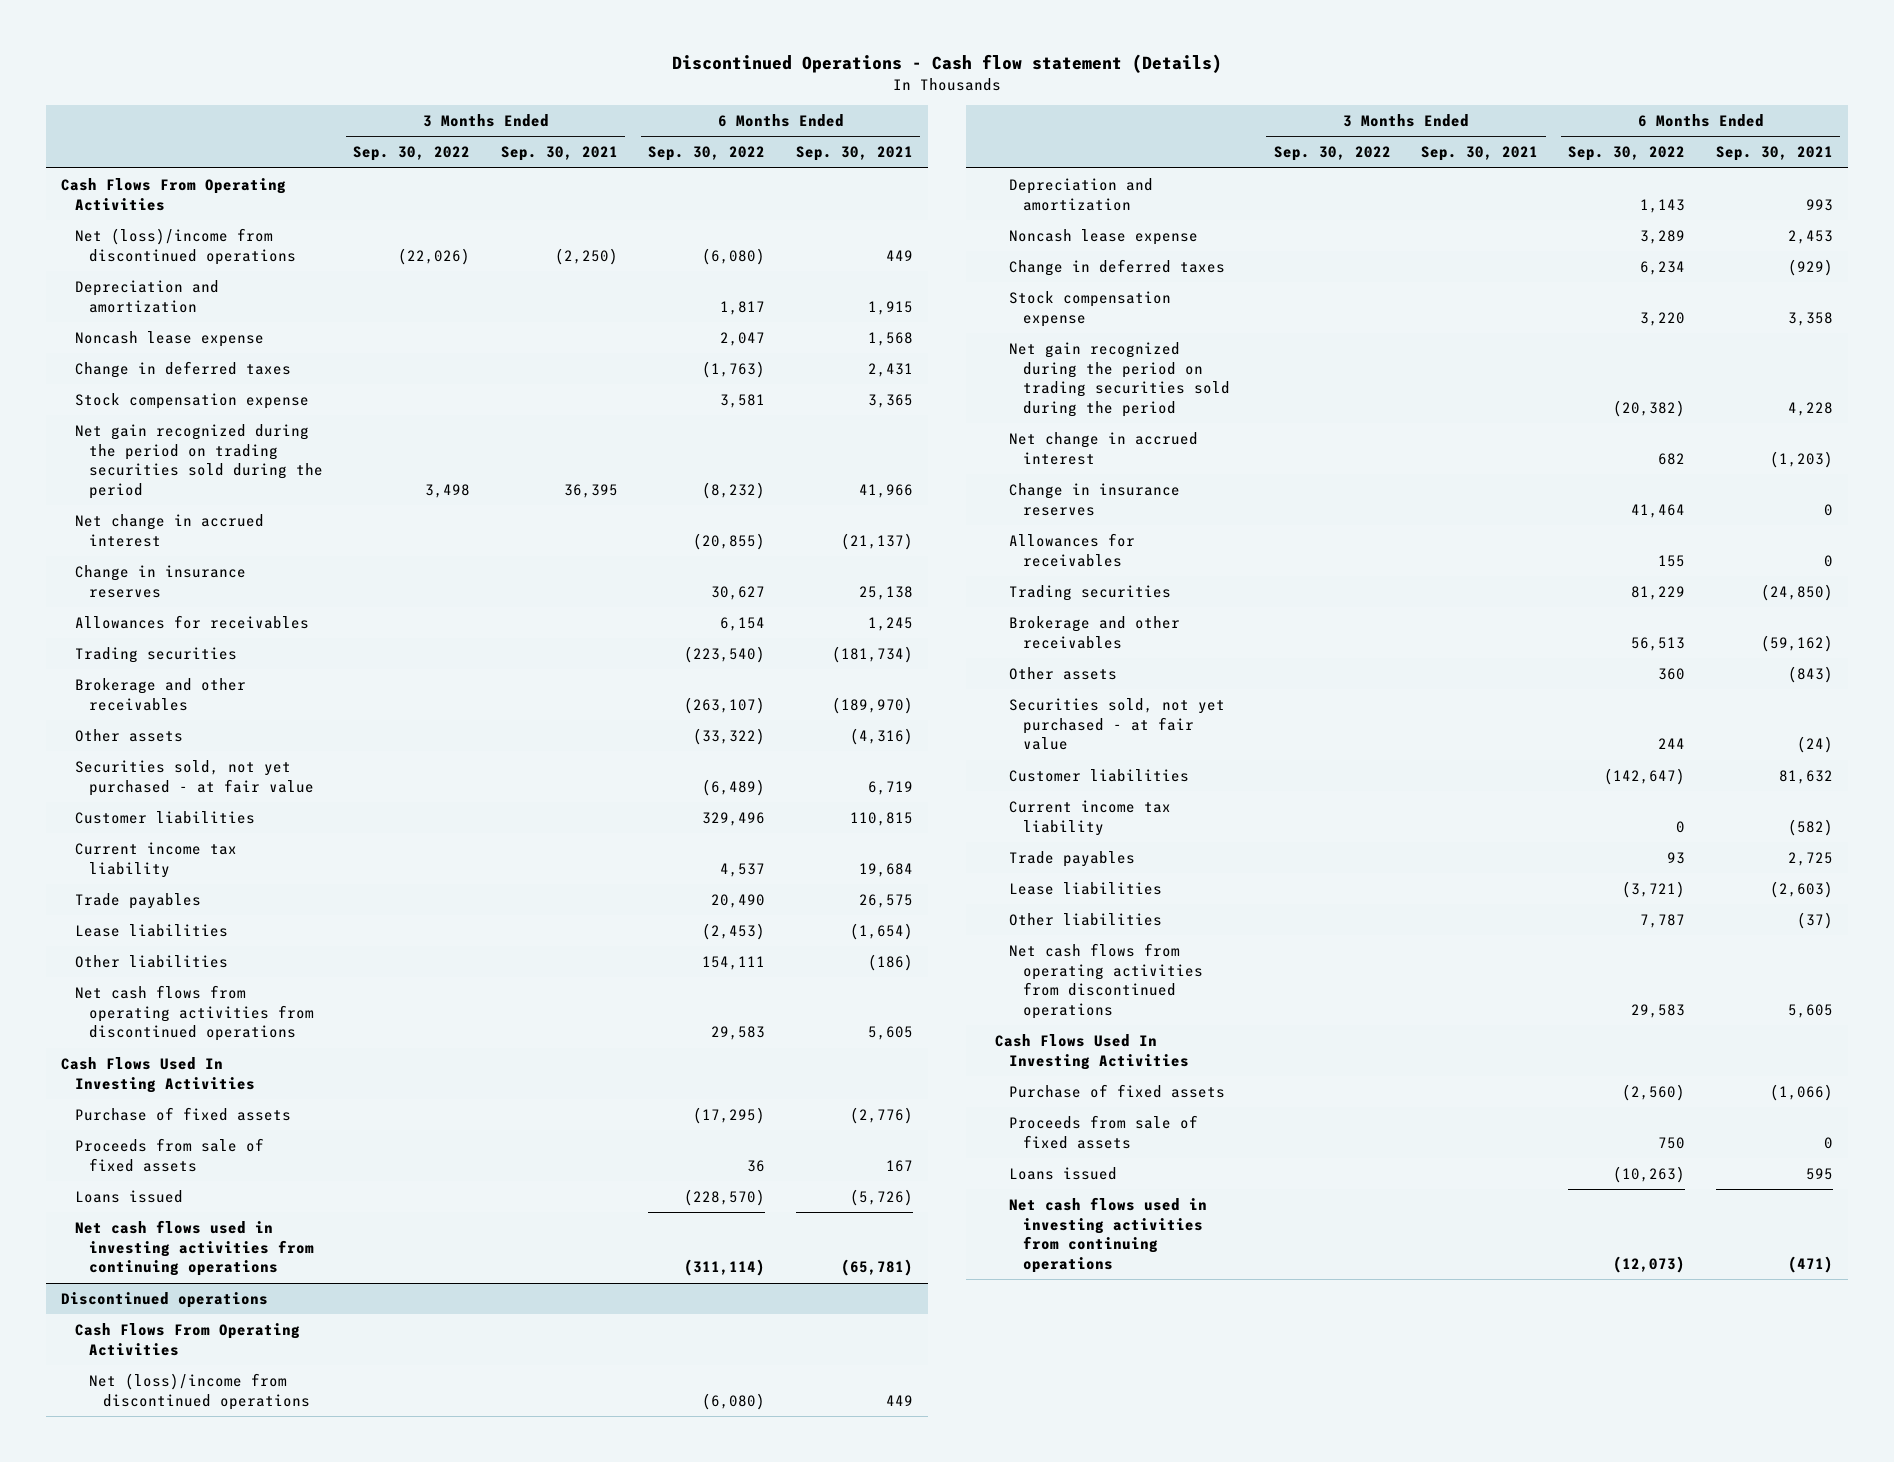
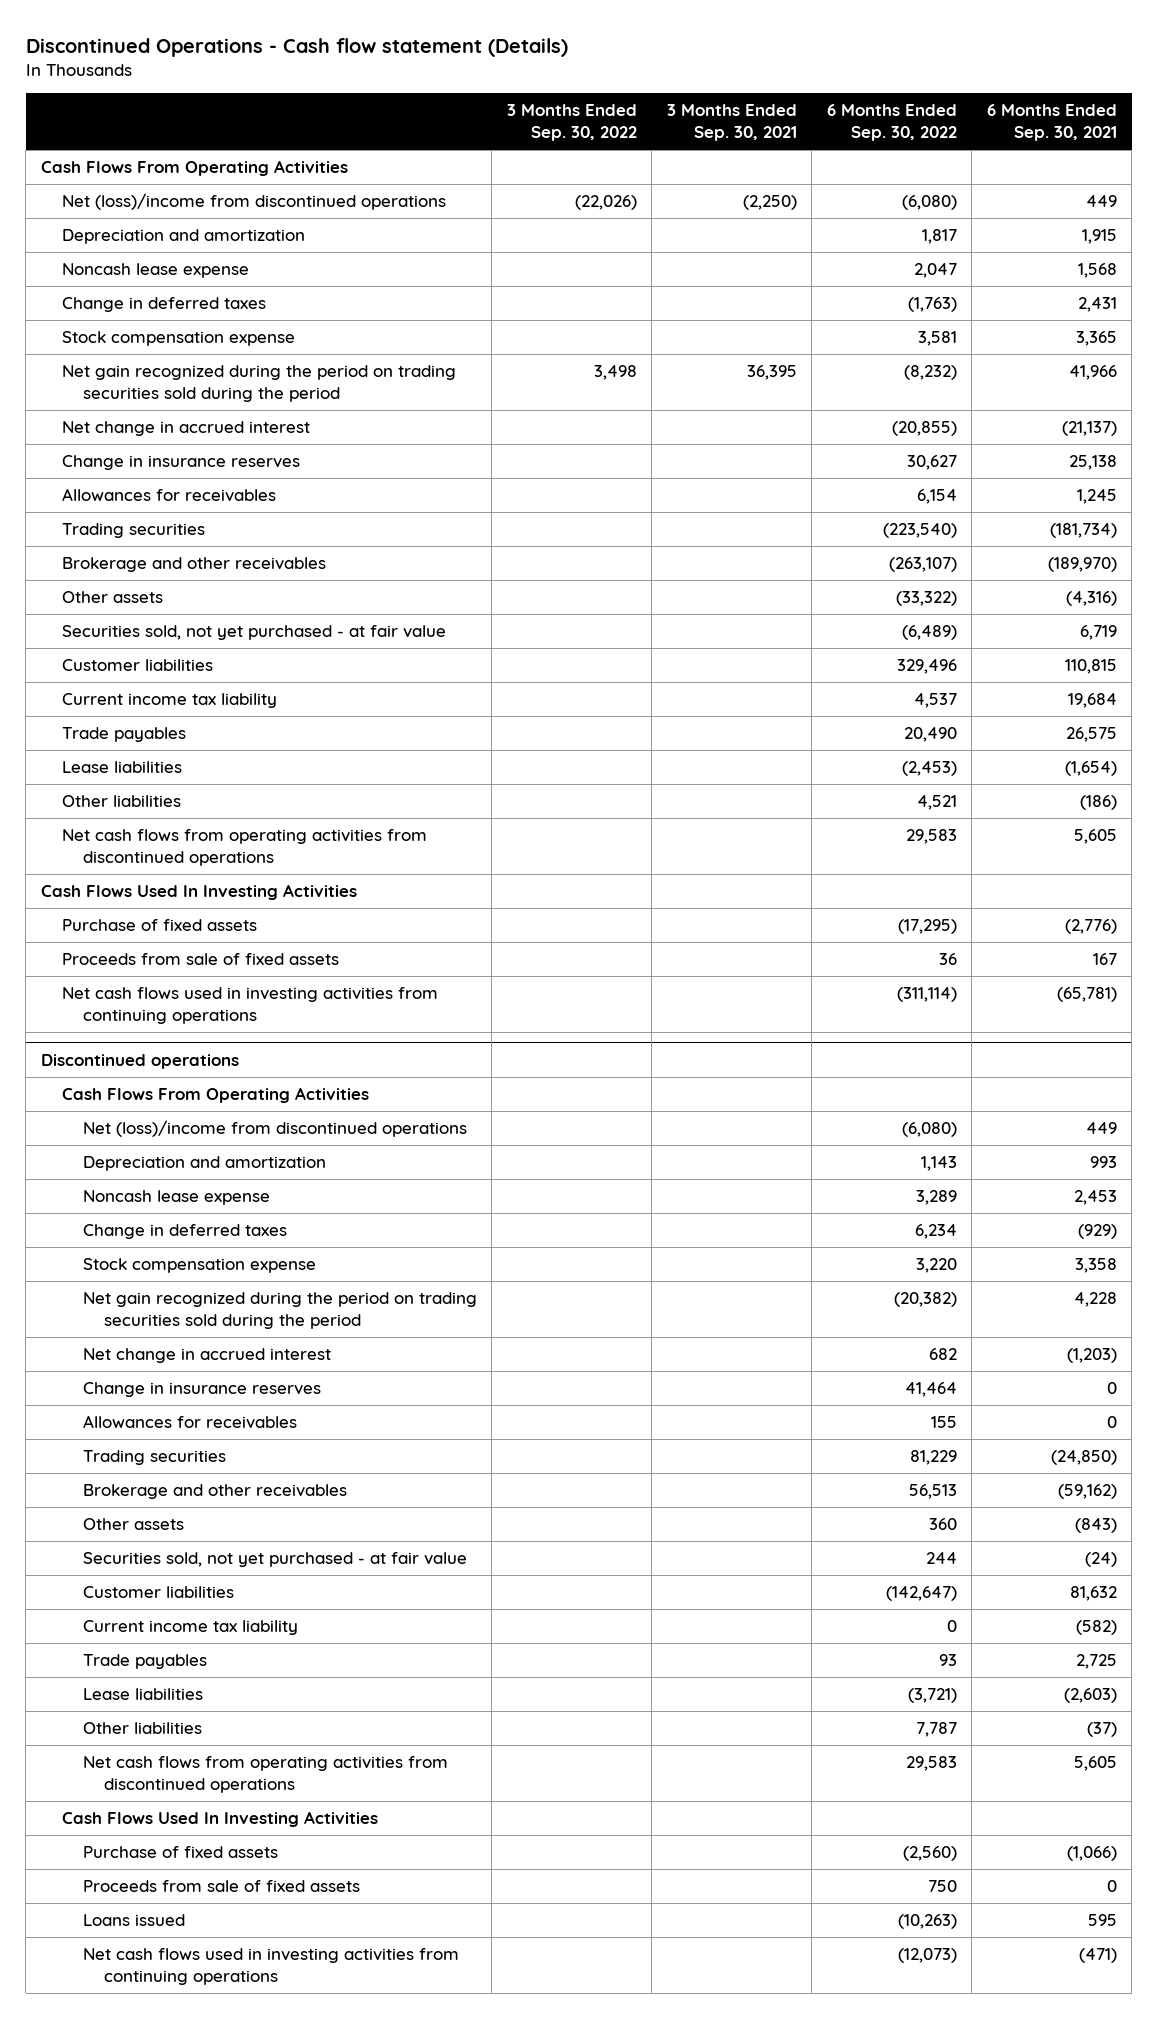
[702,956,766,971] 154,111 -> [916,795,957,811] 4,521
[74,1190,183,1204] Loans issued -> none

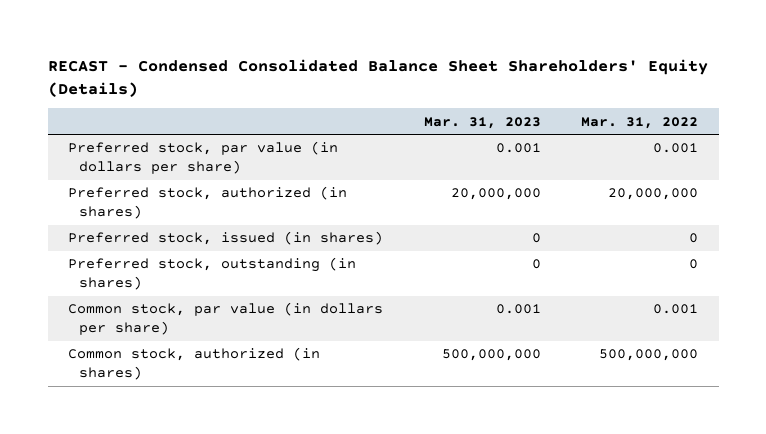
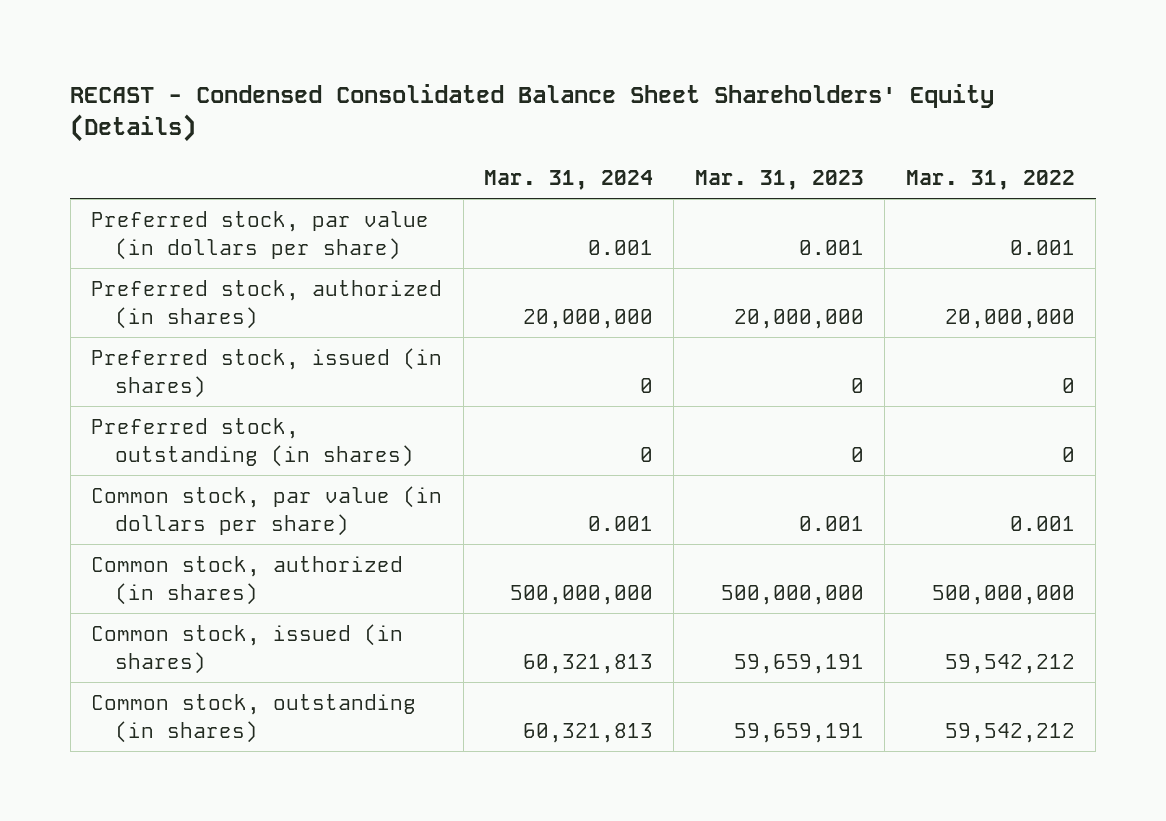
none -> [483,169,653,190] Mar. 31, 2024
none -> [91,624,404,674] Common stock, issued (in shares)
none -> [91,694,417,743] Common stock, outstanding (in shares)

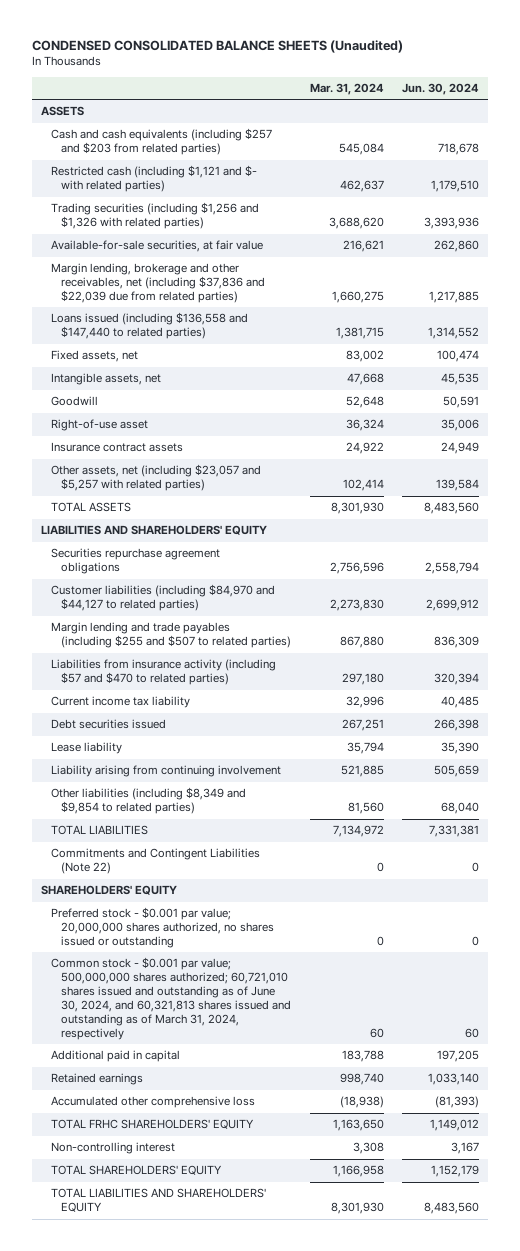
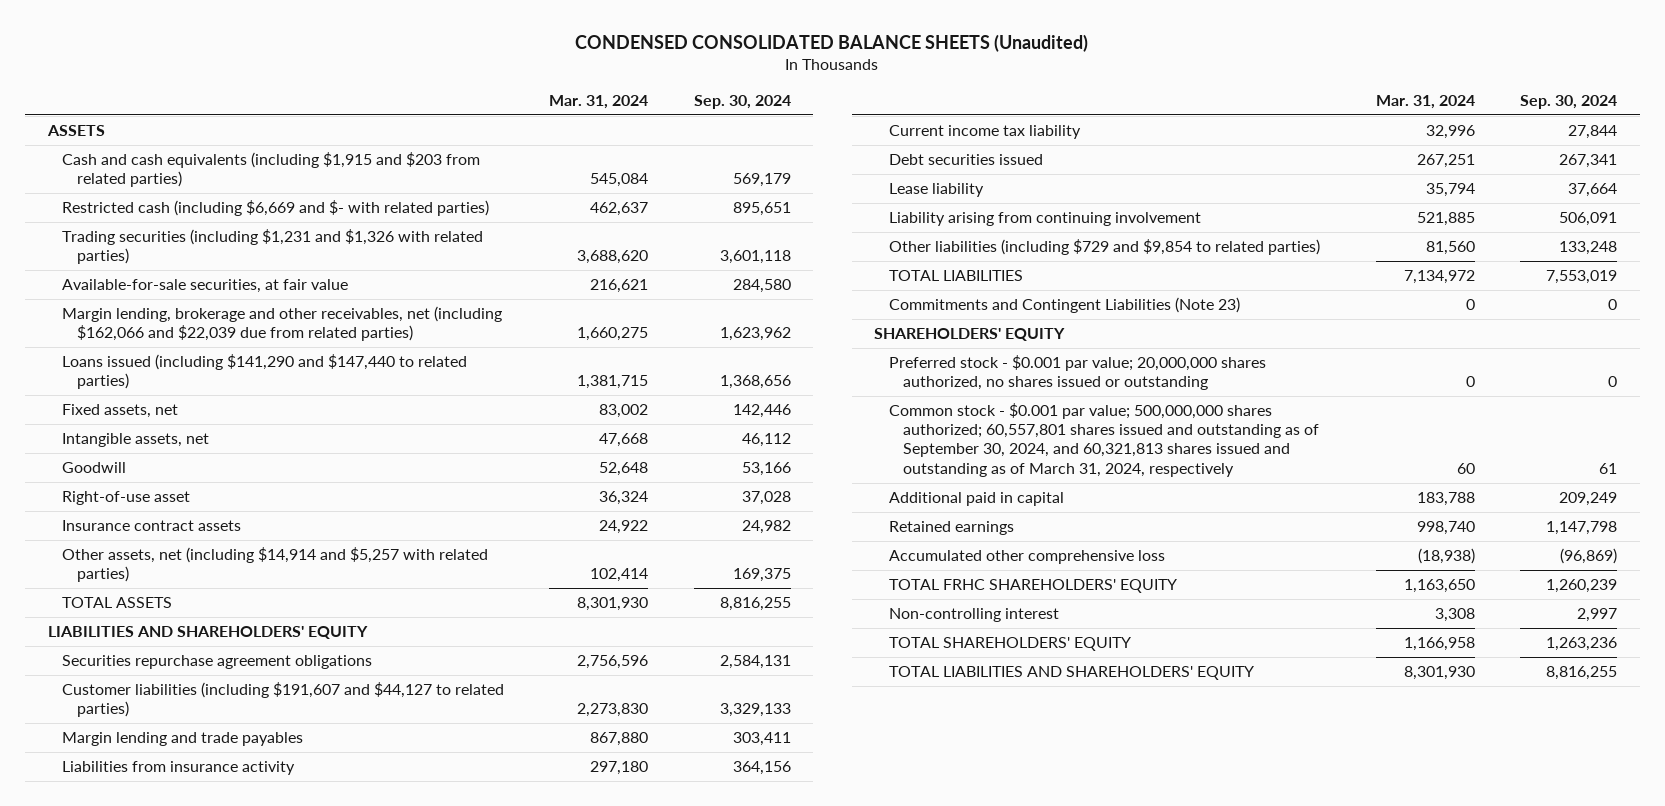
[401,83,479,96] Jun. 30, 2024 -> none
none -> [693,94,791,109] Sep. 30, 2024
[51,128,273,156] Cash and cash equivalents (including $257 and $203 from related parties) -> [62,152,481,188] Cash and cash equivalents (including $1,915 and $203 from related parties)
[51,165,258,193] Restricted cash (including $1,121 and $- with related parties) -> [62,200,490,217] Restricted cash (including $6,669 and $- with related parties)
[51,202,260,230] Trading securities (including $1,256 and $1,326 with related parties) -> [62,229,484,265] Trading securities (including $1,231 and $1,326 with related parties)
[51,263,266,304] Margin lending, brokerage and other receivables, net (including $37,836 and $22,039 due from related parties) -> [62,306,503,342] Margin lending, brokerage and other receivables, net (including $162,066 and $22,039 due from related parties)
[51,312,249,340] Loans issued (including $136,558 and $147,440 to related parties) -> [62,354,468,390] Loans issued (including $141,290 and $147,440 to related parties)
[51,464,262,492] Other assets, net (including $23,057 and $5,257 with related parties) -> [62,547,489,583] Other assets, net (including $14,914 and $5,257 with related parties)
[51,584,276,612] Customer liabilities (including $84,970 and $44,127 to related parties) -> [62,682,505,718] Customer liabilities (including $191,607 and $44,127 to related parties)
[51,622,292,649] Margin lending and trade payables (including $255 and $507 to related parties) -> [62,732,304,747] Margin lending and trade payables
[51,659,277,686] Liabilities from insurance activity (including $57 and $470 to related parties) -> [62,761,296,776] Liabilities from insurance activity
[51,787,247,815] Other liabilities (including $8,349 and $9,854 to related parties) -> [888,239,1320,256] Other liabilities (including $729 and $9,854 to related parties)
[51,848,261,875] Commitments and Contingent Liabilities (Note 22) -> [888,297,1240,314] Commitments and Contingent Liabilities (Note 23)
[51,957,292,1040] Common stock - $0.001 par value; 500,000,000 shares authorized; 60,721,010 shares issued and outstanding as of June 30, 2024, and 60,321,813 shares issued and outstanding as of March 31, 2024, respectively -> [888,403,1320,477] Common stock - $0.001 par value; 500,000,000 shares authorized; 60,557,801 shares issued and outstanding as of September 30, 2024, and 60,321,813 shares issued and outstanding as of March 31, 2024, respectively

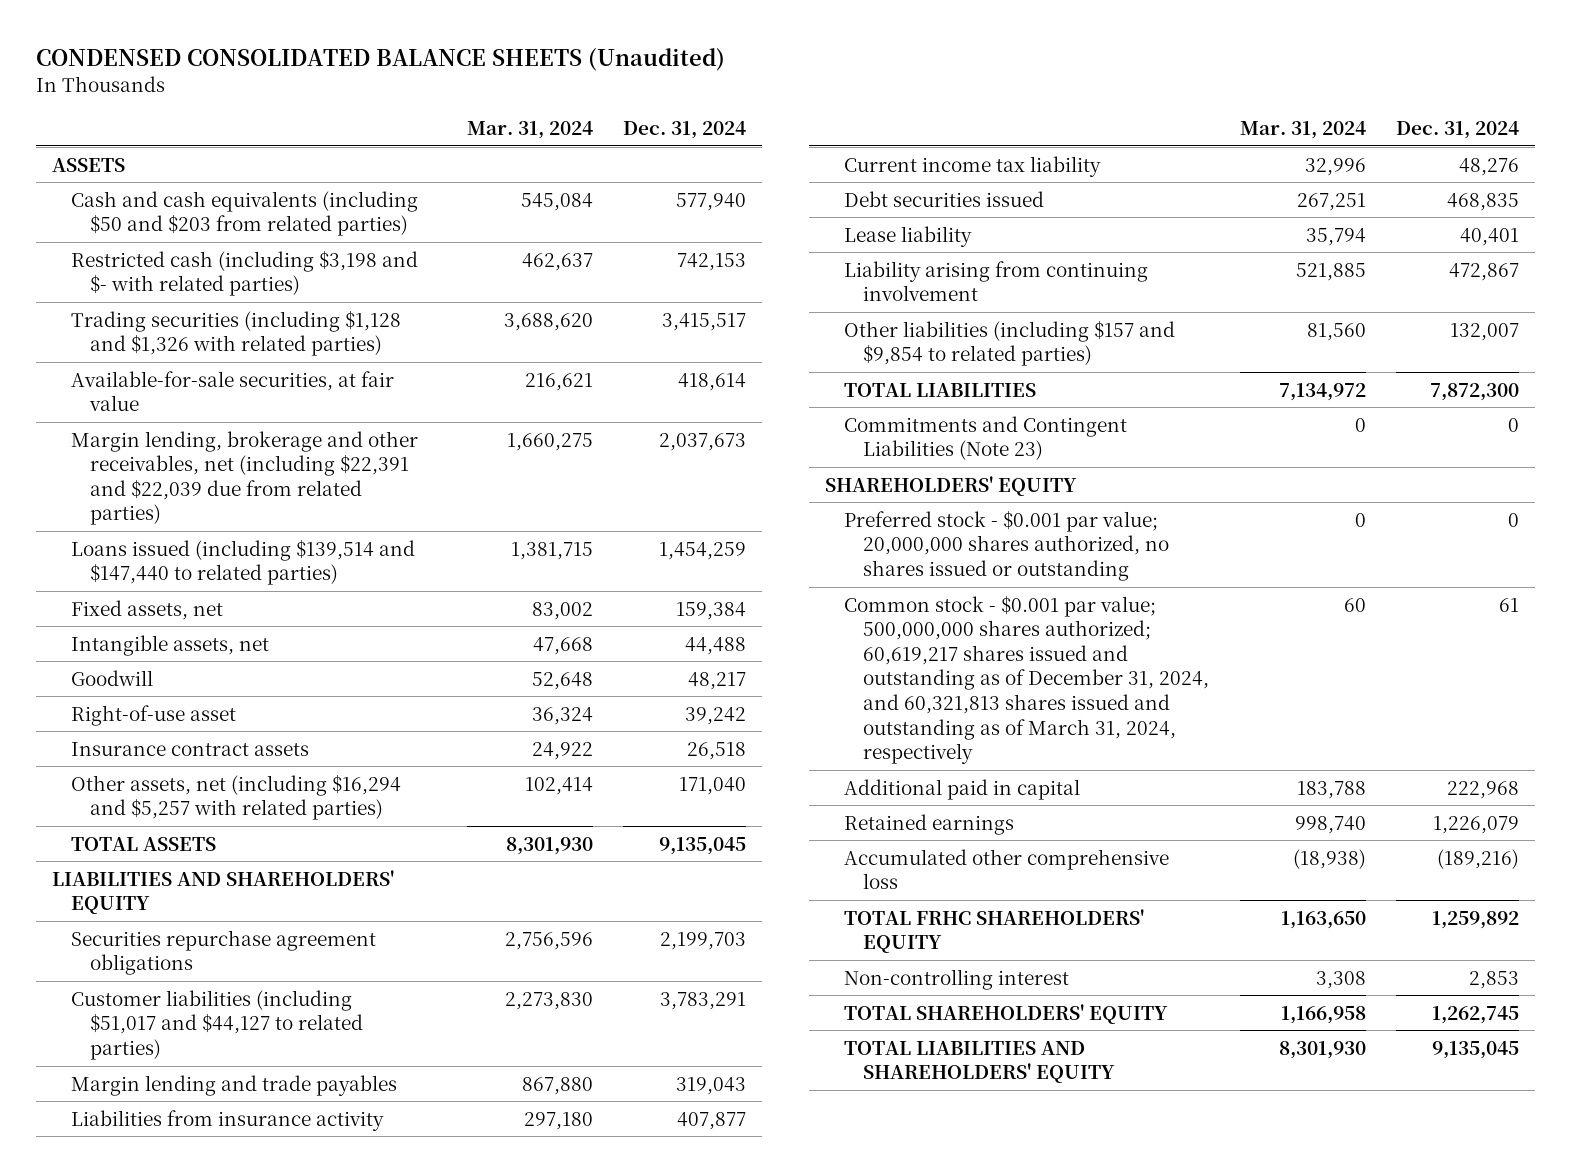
[693,94,791,109] Sep. 30, 2024 -> none
none -> [623,121,747,140] Dec. 31, 2024
[62,152,481,188] Cash and cash equivalents (including $1,915 and $203 from related parties) -> [70,190,418,237] Cash and cash equivalents (including $50 and $203 from related parties)
[62,200,490,217] Restricted cash (including $6,669 and $- with related parties) -> [70,250,418,297] Restricted cash (including $3,198 and $- with related parties)
[62,229,484,265] Trading securities (including $1,231 and $1,326 with related parties) -> [70,310,401,357] Trading securities (including $1,128 and $1,326 with related parties)
[62,306,503,342] Margin lending, brokerage and other receivables, net (including $162,066 and $22,039 due from related parties) -> [70,430,418,526] Margin lending, brokerage and other receivables, net (including $22,391 and $22,039 due from related parties)
[62,354,468,390] Loans issued (including $141,290 and $147,440 to related parties) -> [70,539,415,586] Loans issued (including $139,514 and $147,440 to related parties)
[62,547,489,583] Other assets, net (including $14,914 and $5,257 with related parties) -> [70,774,401,821] Other assets, net (including $16,294 and $5,257 with related parties)
[62,682,505,718] Customer liabilities (including $191,607 and $44,127 to related parties) -> [70,989,363,1060] Customer liabilities (including $51,017 and $44,127 to related parties)
[888,239,1320,256] Other liabilities (including $729 and $9,854 to related parties) -> [843,320,1175,367] Other liabilities (including $157 and $9,854 to related parties)
[888,403,1320,477] Common stock - $0.001 par value; 500,000,000 shares authorized; 60,557,801 shares issued and outstanding as of September 30, 2024, and 60,321,813 shares issued and outstanding as of March 31, 2024, respectively -> [843,595,1209,765] Common stock - $0.001 par value; 500,000,000 shares authorized; 60,619,217 shares issued and outstanding as of December 31, 2024, and 60,321,813 shares issued and outstanding as of March 31, 2024, respectively

